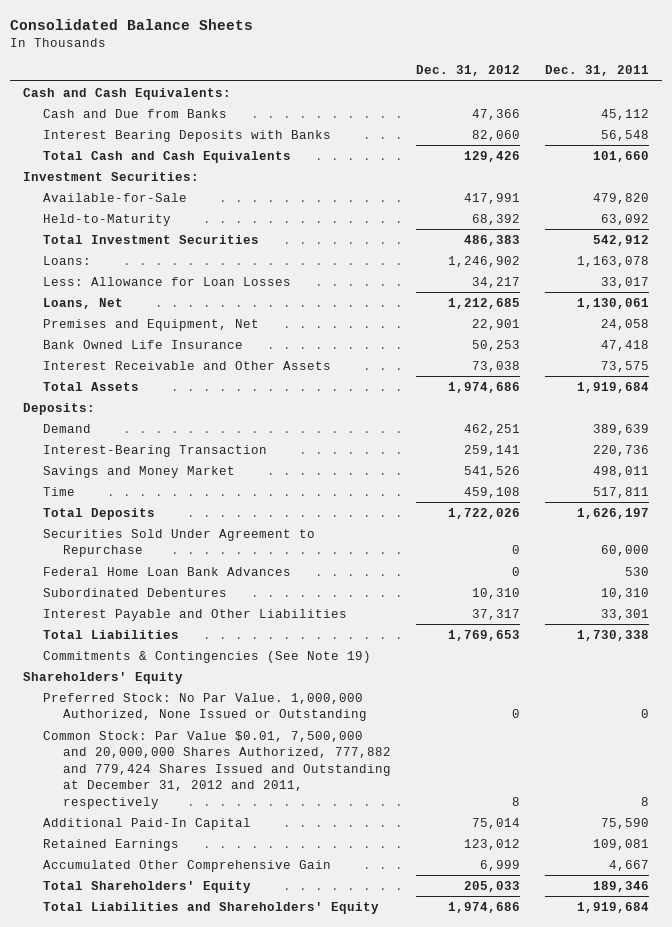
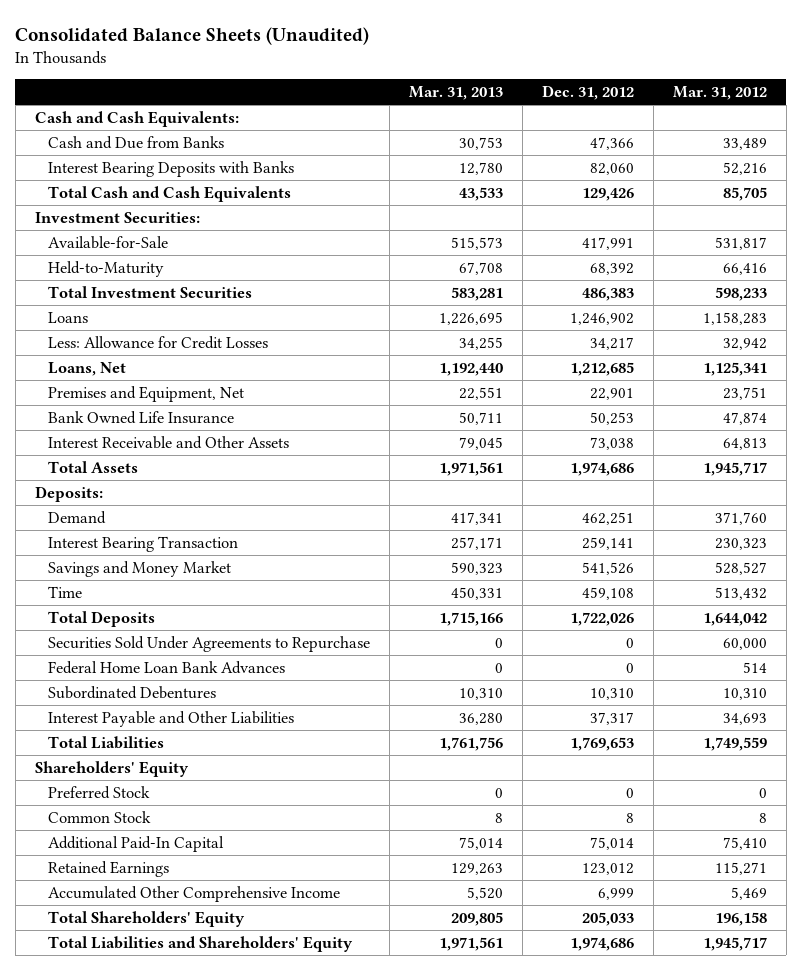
[10,18,254,30] Consolidated Balance Sheets -> [15,26,370,45] Consolidated Balance Sheets (Unaudited)
[544,65,649,77] Dec. 31, 2011 -> none
none -> [408,86,503,101] Mar. 31, 2013
none -> [672,86,767,101] Mar. 31, 2012
[42,255,91,265] Loans: -> [47,311,88,323] Loans
[42,276,291,286] Less: Allowance for Loan Losses -> [47,335,268,349] Less: Allowance for Credit Losses
[42,444,267,457] Interest-Bearing Transaction -> [47,535,238,552] Interest Bearing Transaction
[42,528,315,558] Securities Sold Under Agreement to Repurchase -> [47,635,370,652] Securities Sold Under Agreements to Repurchase
[42,650,371,663] Commitments & Contingencies (See Note 19) -> none
[42,692,367,722] Preferred Stock: No Par Value. 1,000,000 Authorized, None Issued or Outstanding -> [47,785,150,799] Preferred Stock
[42,730,391,809] Common Stock: Par Value $0.01, 7,500,000 and 20,000,000 Shares Authorized, 777,882 and 779,424 Shares Issued and Outstanding at December 31, 2012 and 2011, respectively -> [47,810,151,823] Common Stock
[42,859,331,872] Accumulated Other Comprehensive Gain -> [47,885,340,902] Accumulated Other Comprehensive Income

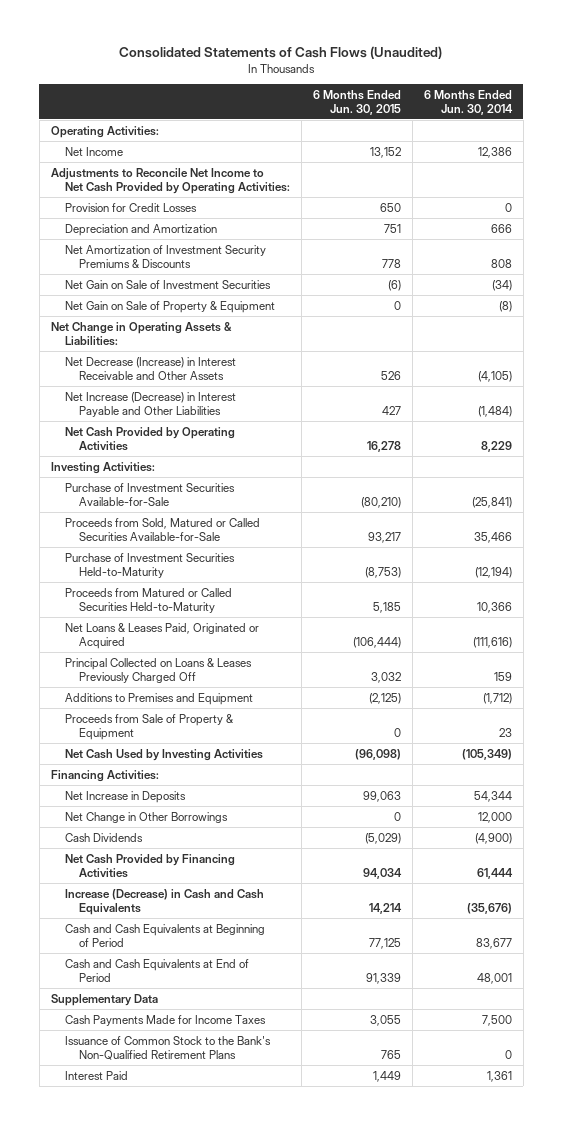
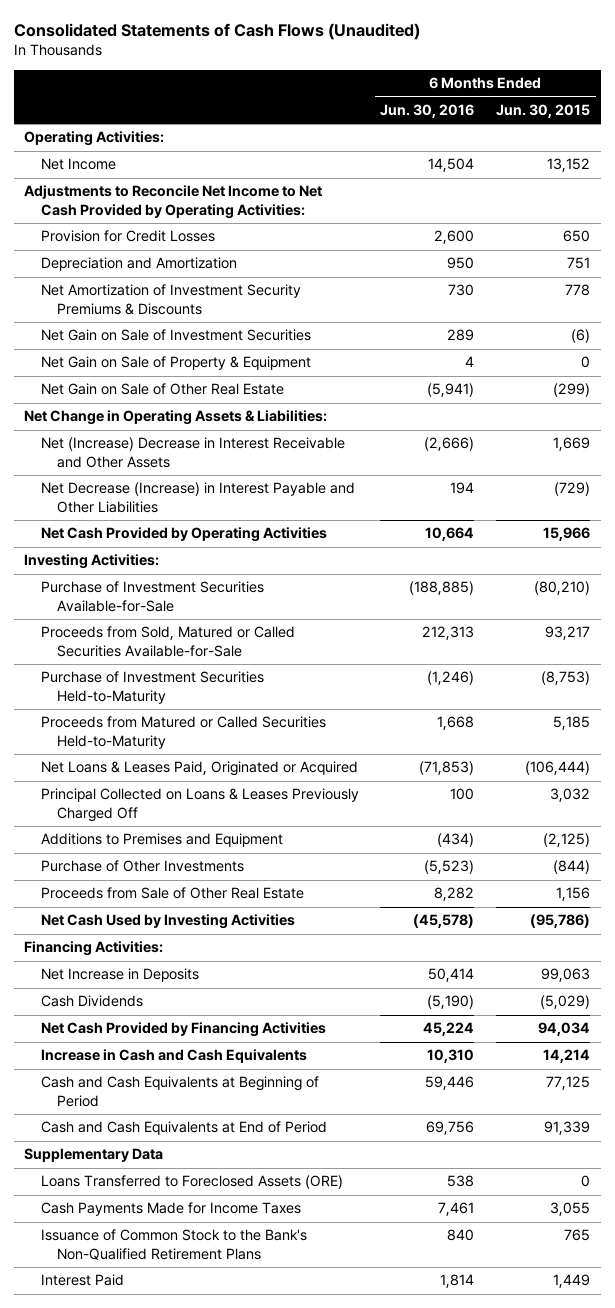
[423,89,513,115] 6 Months Ended Jun. 30, 2014 -> none
none -> [380,103,475,118] Jun. 30, 2016
none -> [40,383,284,396] Net Gain on Sale of Other Real Estate
[64,356,236,380] Net Decrease (Increase) in Interest Receivable and Other Assets -> [40,437,345,468] Net (Increase) Decrease in Interest Receivable and Other Assets
[380,370,401,380] 526 -> [553,437,591,452] 1,669
[64,391,236,417] Net Increase (Decrease) in Interest Payable and Other Liabilities -> [40,482,355,513] Net Decrease (Increase) in Interest Payable and Other Liabilities
[381,405,401,415] 427 -> [554,482,591,497] (729)
[366,440,401,452] 16,278 -> [543,527,591,542] 15,966
[64,713,233,740] Proceeds from Sale of Property & Equipment -> none
none -> [40,860,244,873] Purchase of Other Investments
none -> [40,887,304,900] Proceeds from Sale of Other Real Estate
[354,748,401,760] (96,098) -> [530,914,591,929] (95,786)
[64,811,228,823] Net Change in Other Borrowings -> none
[64,888,264,915] Increase (Decrease) in Cash and Cash Equivalents -> [40,1049,307,1064] Increase in Cash and Cash Equivalents
none -> [40,1175,343,1190] Loans Transferred to Foreclosed Assets (ORE)

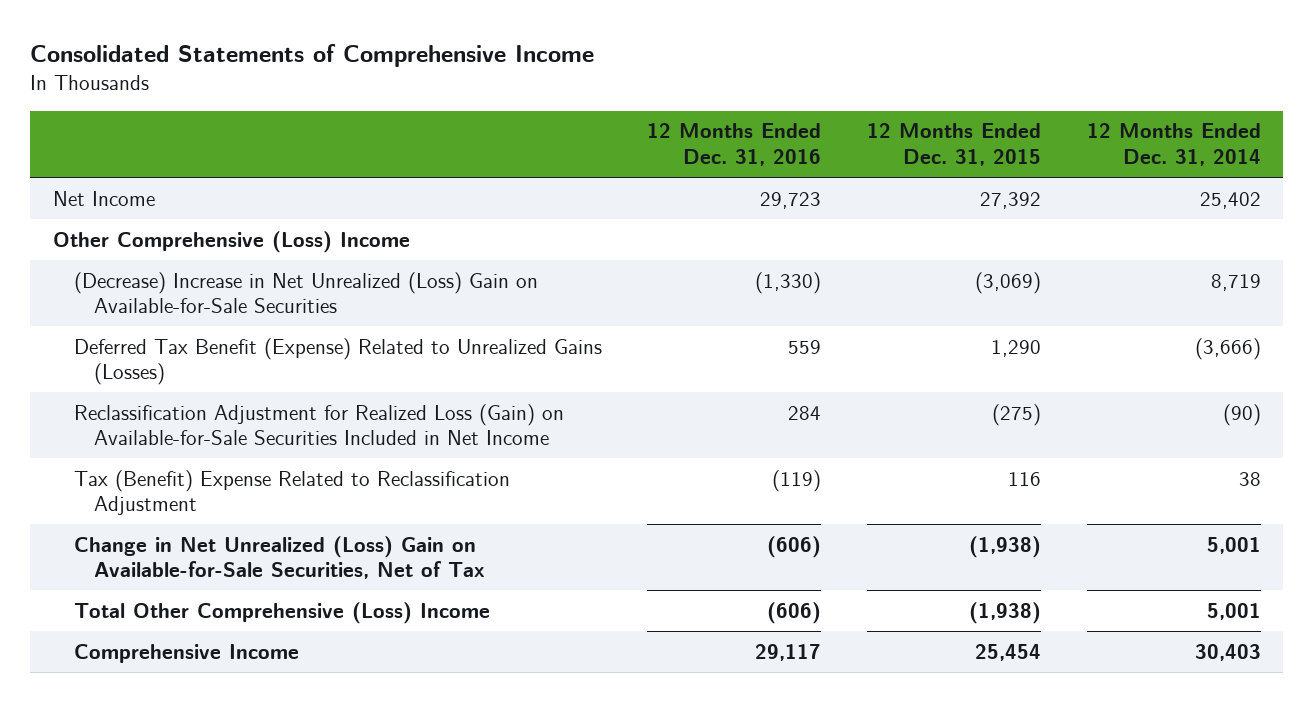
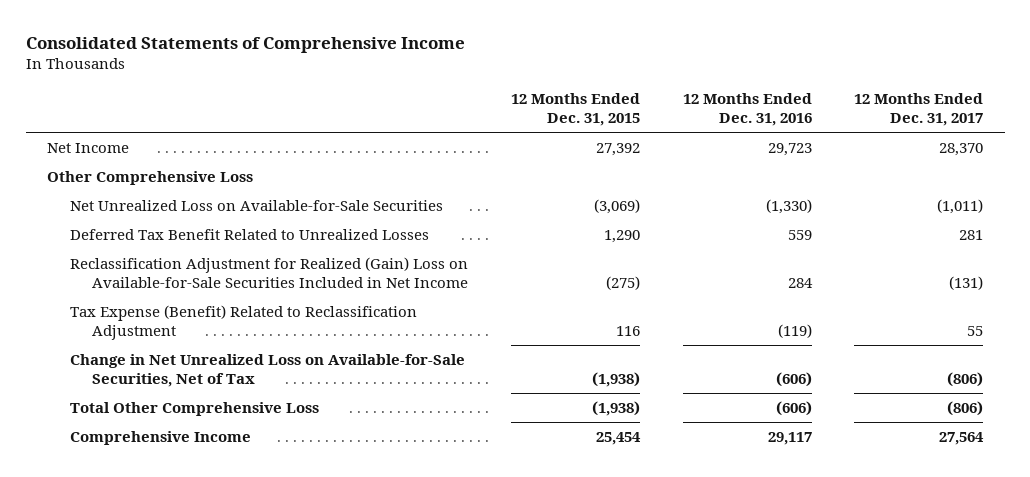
[1086,123,1261,167] 12 Months Ended Dec. 31, 2014 -> none
none -> [854,93,984,127] 12 Months Ended Dec. 31, 2017
[52,230,410,253] Other Comprehensive (Loss) Income -> [47,171,254,186] Other Comprehensive Loss
[73,271,538,314] (Decrease) Increase in Net Unrealized (Loss) Gain on Available-for-Sale Securities -> [69,200,443,212] Net Unrealized Loss on Available-for-Sale Securities
[73,337,602,386] Deferred Tax Benefit (Expense) Related to Unrealized Gains (Losses) -> [69,229,429,241] Deferred Tax Benefit Related to Unrealized Losses
[73,403,564,446] Reclassification Adjustment for Realized Loss (Gain) on Available-for-Sale Securities Included in Net Income -> [69,257,469,289] Reclassification Adjustment for Realized (Gain) Loss on Available-for-Sale Securities Included in Net Income
[73,469,510,516] Tax (Benefit) Expense Related to Reclassification Adjustment -> [69,305,417,341] Tax Expense (Benefit) Related to Reclassification Adjustment
[73,535,486,580] Change in Net Unrealized (Loss) Gain on Available-for-Sale Securities, Net of Tax -> [69,354,465,388] Change in Net Unrealized Loss on Available-for-Sale Securities, Net of Tax
[73,601,490,624] Total Other Comprehensive (Loss) Income -> [69,402,319,417] Total Other Comprehensive Loss

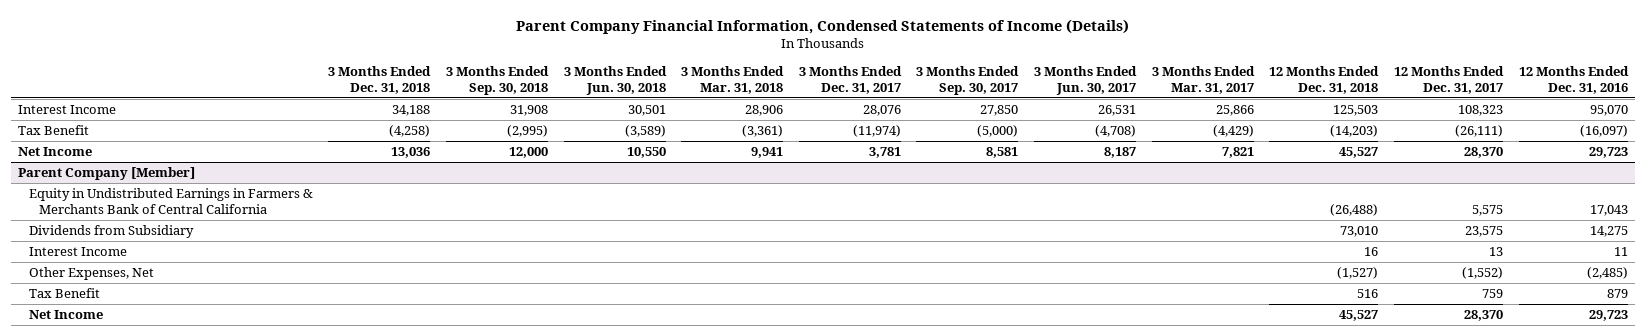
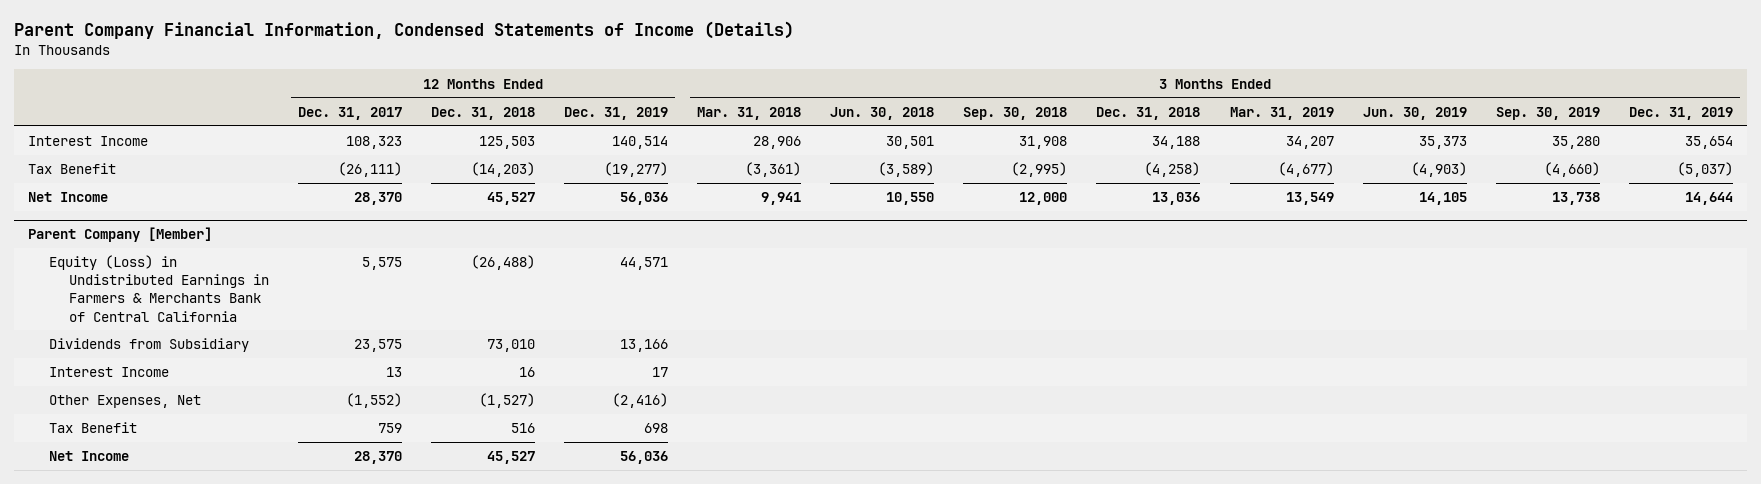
[798,65,902,94] 3 Months Ended Dec. 31, 2017 -> none
[916,65,1020,95] 3 Months Ended Sep. 30, 2017 -> none
[1034,65,1138,95] 3 Months Ended Jun. 30, 2017 -> none
[1151,65,1255,94] 3 Months Ended Mar. 31, 2017 -> none
[1518,65,1629,94] 12 Months Ended Dec. 31, 2016 -> none
none -> [564,106,669,120] Dec. 31, 2019
none -> [1229,106,1334,120] Mar. 31, 2019
none -> [1362,106,1467,120] Jun. 30, 2019
none -> [1495,106,1600,120] Sep. 30, 2019
none -> [1628,106,1733,120] Dec. 31, 2019
[28,188,313,215] Equity in Undistributed Earnings in Farmers & Merchants Bank of Central California -> [48,255,270,322] Equity (Loss) in Undistributed Earnings in Farmers & Merchants Bank of Central California

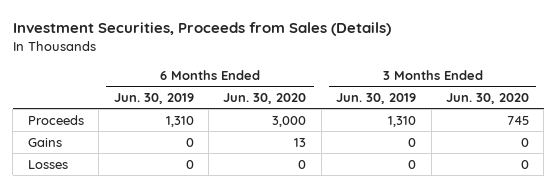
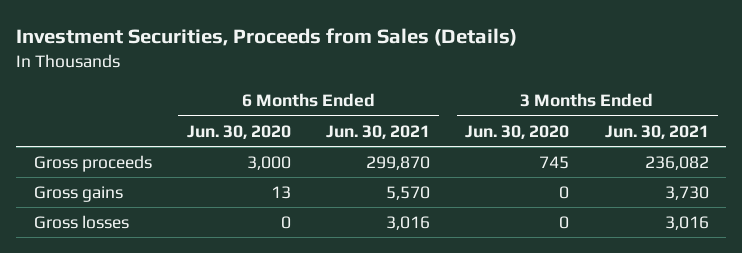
[113,92,194,104] Jun. 30, 2019 -> none
[336,92,417,104] Jun. 30, 2019 -> none
none -> [326,124,431,139] Jun. 30, 2021
none -> [604,124,709,139] Jun. 30, 2021
[27,114,84,125] Proceeds -> [33,154,152,172] Gross proceeds
[27,137,62,147] Gains -> [33,185,123,202] Gross gains
[27,159,68,169] Losses -> [33,214,129,229] Gross losses

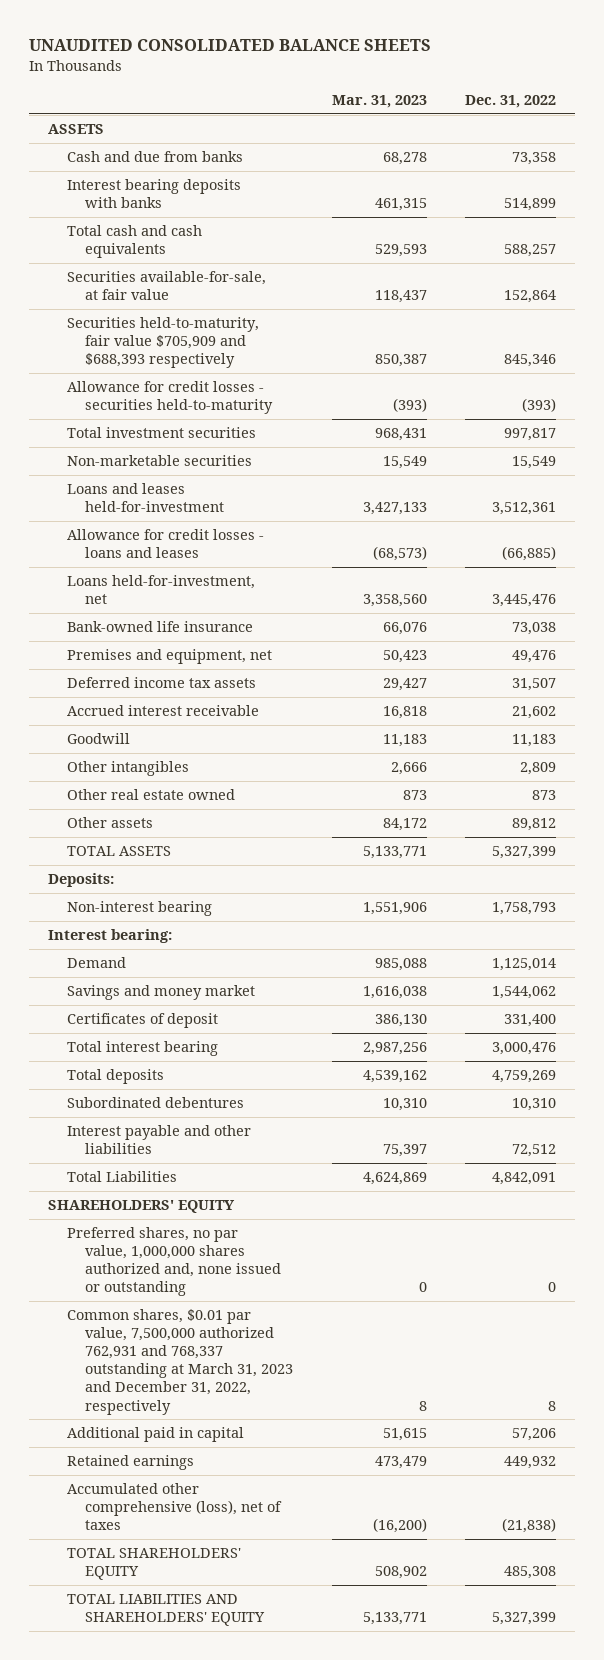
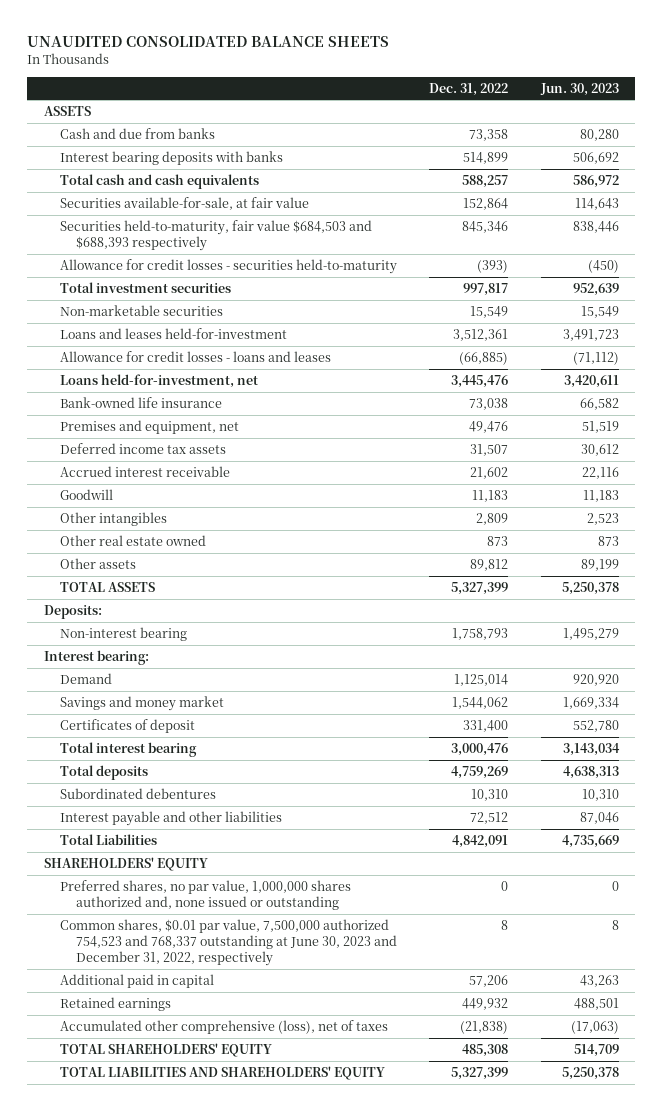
[331,94,427,108] Mar. 31, 2023 -> none
none -> [539,82,619,96] Jun. 30, 2023
[66,317,259,369] Securities held-to-maturity, fair value $705,909 and $688,393 respectively -> [59,219,372,252] Securities held-to-maturity, fair value $684,503 and $688,393 respectively
[66,1309,294,1415] Common shares, $0.01 par value, 7,500,000 authorized 762,931 and 768,337 outstanding at March 31, 2023 and December 31, 2022, respectively -> [59,918,397,967] Common shares, $0.01 par value, 7,500,000 authorized 754,523 and 768,337 outstanding at June 30, 2023 and December 31, 2022, respectively

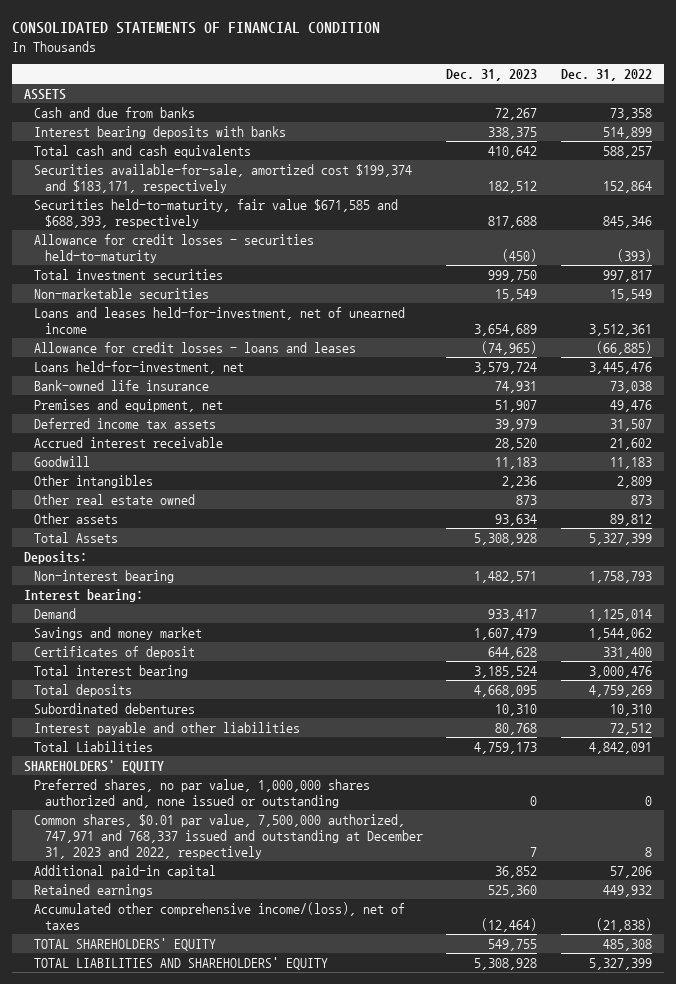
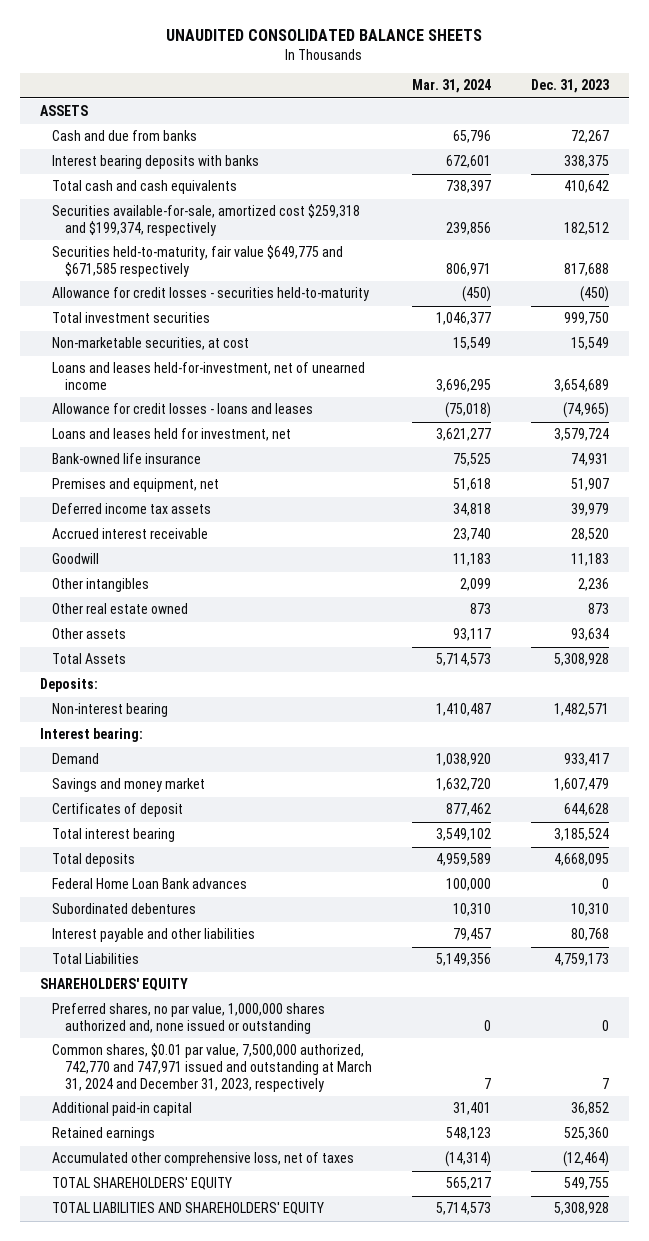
[11,22,380,35] CONSOLIDATED STATEMENTS OF FINANCIAL CONDITION -> [166,28,483,41] UNAUDITED CONSOLIDATED BALANCE SHEETS
[561,68,653,81] Dec. 31, 2022 -> none
none -> [412,79,492,94] Mar. 31, 2024
[34,163,413,193] Securities available-for-sale, amortized cost $199,374 and $183,171, respectively -> [52,204,361,236] Securities available-for-sale, amortized cost $259,318 and $199,374, respectively
[34,198,399,228] Securities held-to-maturity, fair value $671,585 and $688,393, respectively -> [52,245,344,277] Securities held-to-maturity, fair value $649,775 and $671,585 respectively
[34,287,210,299] Non-marketable securities -> [52,337,250,351] Non-marketable securities, at cost
[34,360,245,374] Loans held-for-investment, net -> [52,428,292,442] Loans and leases held for investment, net
none -> [52,878,248,890] Federal Home Loan Bank advances
[34,813,423,859] Common shares, $0.01 par value, 7,500,000 authorized, 747,971 and 768,337 issued and outstanding at December 31, 2023 and 2022, respectively -> [52,1043,373,1092] Common shares, $0.01 par value, 7,500,000 authorized, 742,770 and 747,971 issued and outstanding at March 31, 2024 and December 31, 2023, respectively
[34,901,406,930] Accumulated other comprehensive income/(loss), net of taxes -> [52,1152,355,1167] Accumulated other comprehensive loss, net of taxes

